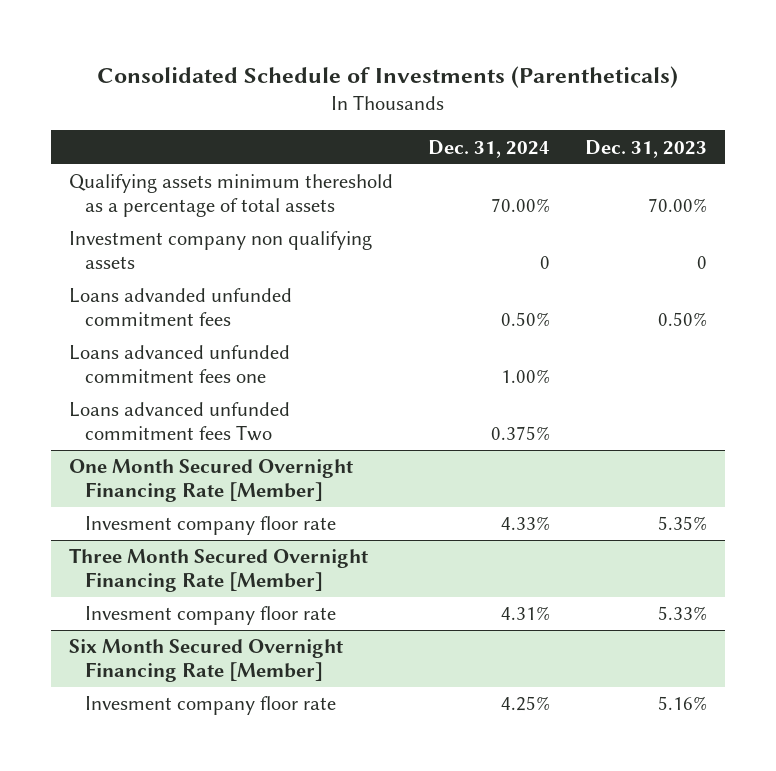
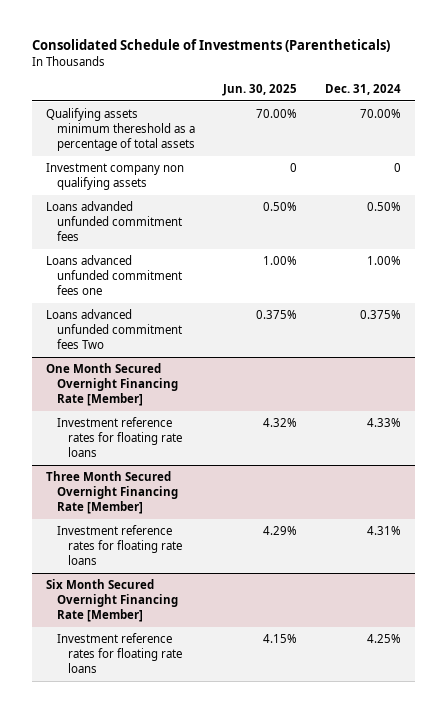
[585,139,708,158] Dec. 31, 2023 -> none
none -> [222,84,298,97] Jun. 30, 2025
[85,516,337,536] Invesment company floor rate -> [57,417,183,457] Investment reference rates for floating rate loans
[85,606,337,626] Invesment company floor rate -> [57,525,183,565] Investment reference rates for floating rate loans
[85,696,337,716] Invesment company floor rate -> [57,633,183,673] Investment reference rates for floating rate loans

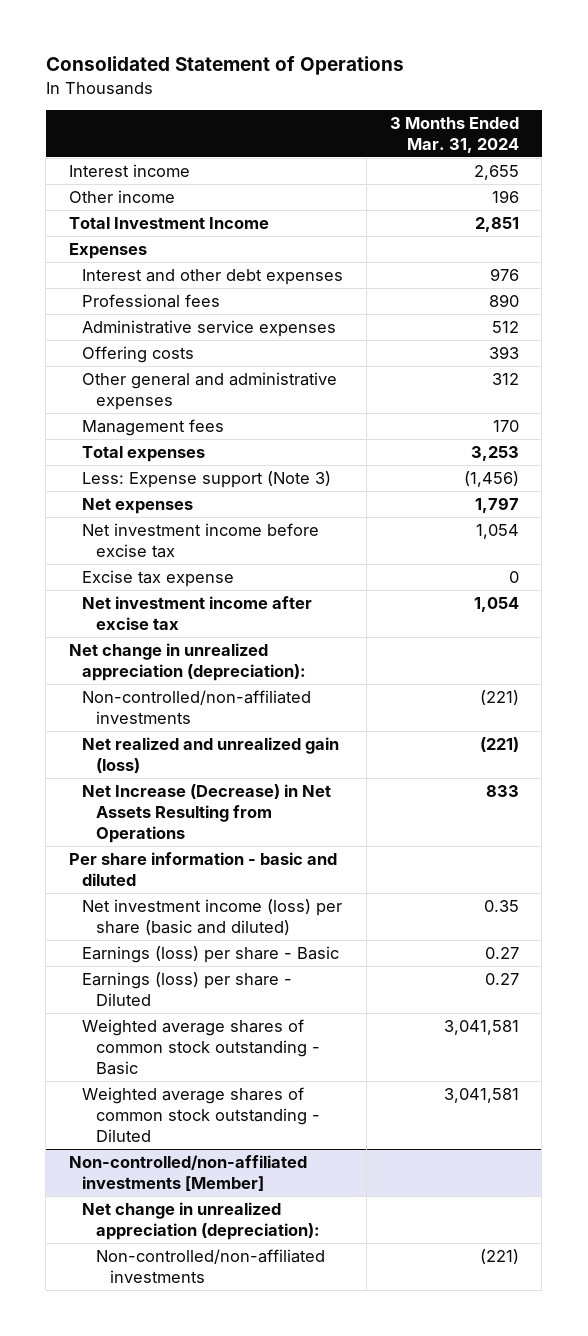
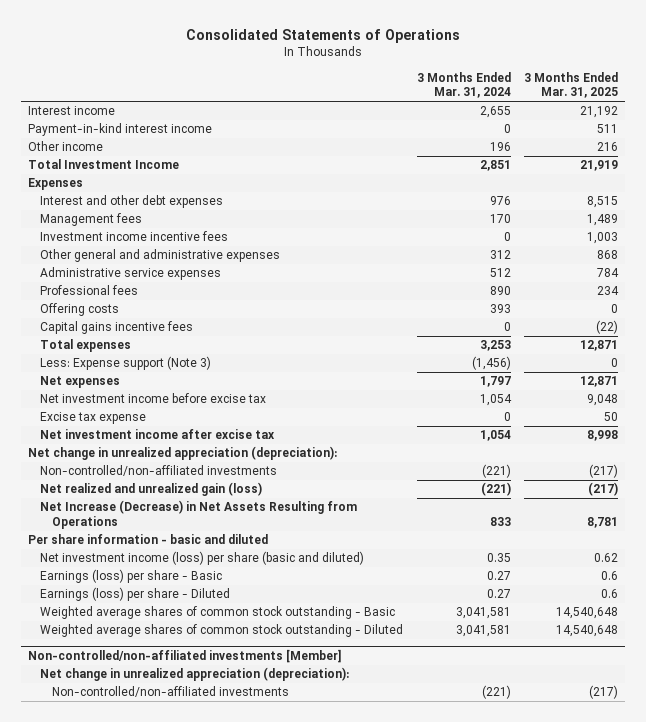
[45,56,404,76] Consolidated Statement of Operations -> [185,29,460,44] Consolidated Statements of Operations
none -> [523,71,618,99] 3 Months Ended Mar. 31, 2025
none -> [28,123,213,137] Payment-in-kind interest income
[82,418,225,436] Management fees -> [40,213,143,227] Management fees
none -> [40,231,229,242] Investment income incentive fees
[82,371,338,410] Other general and administrative expenses -> [40,249,281,263] Other general and administrative expenses
[82,293,221,308] Professional fees -> [40,285,139,296] Professional fees
none -> [40,321,194,335] Capital gains incentive fees

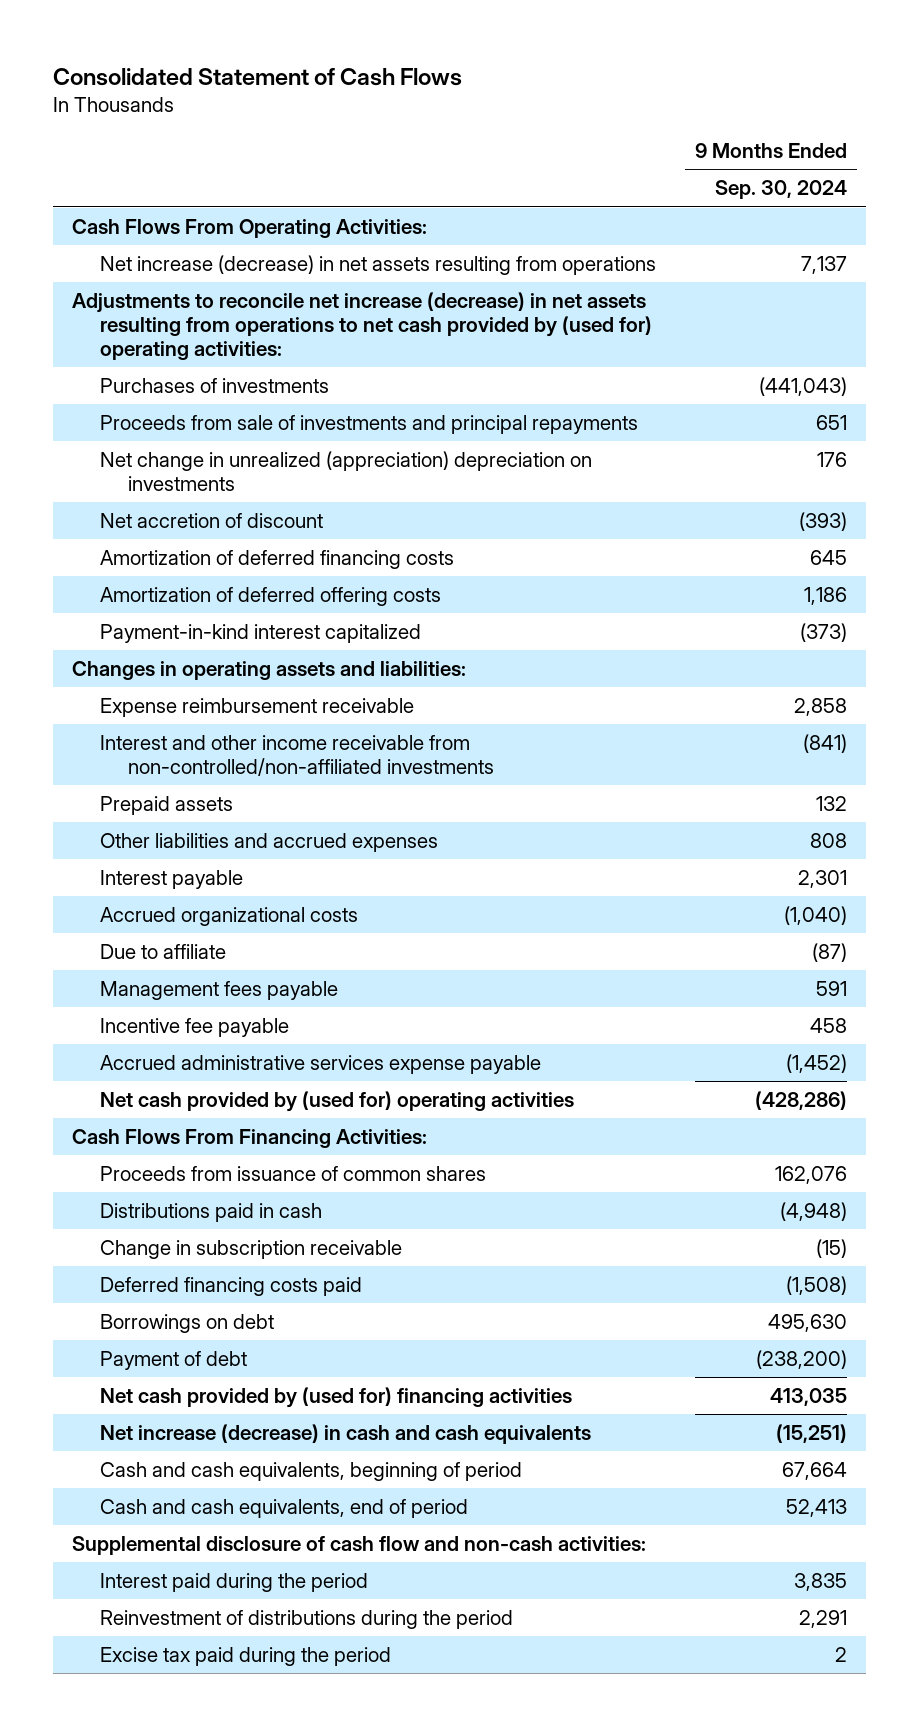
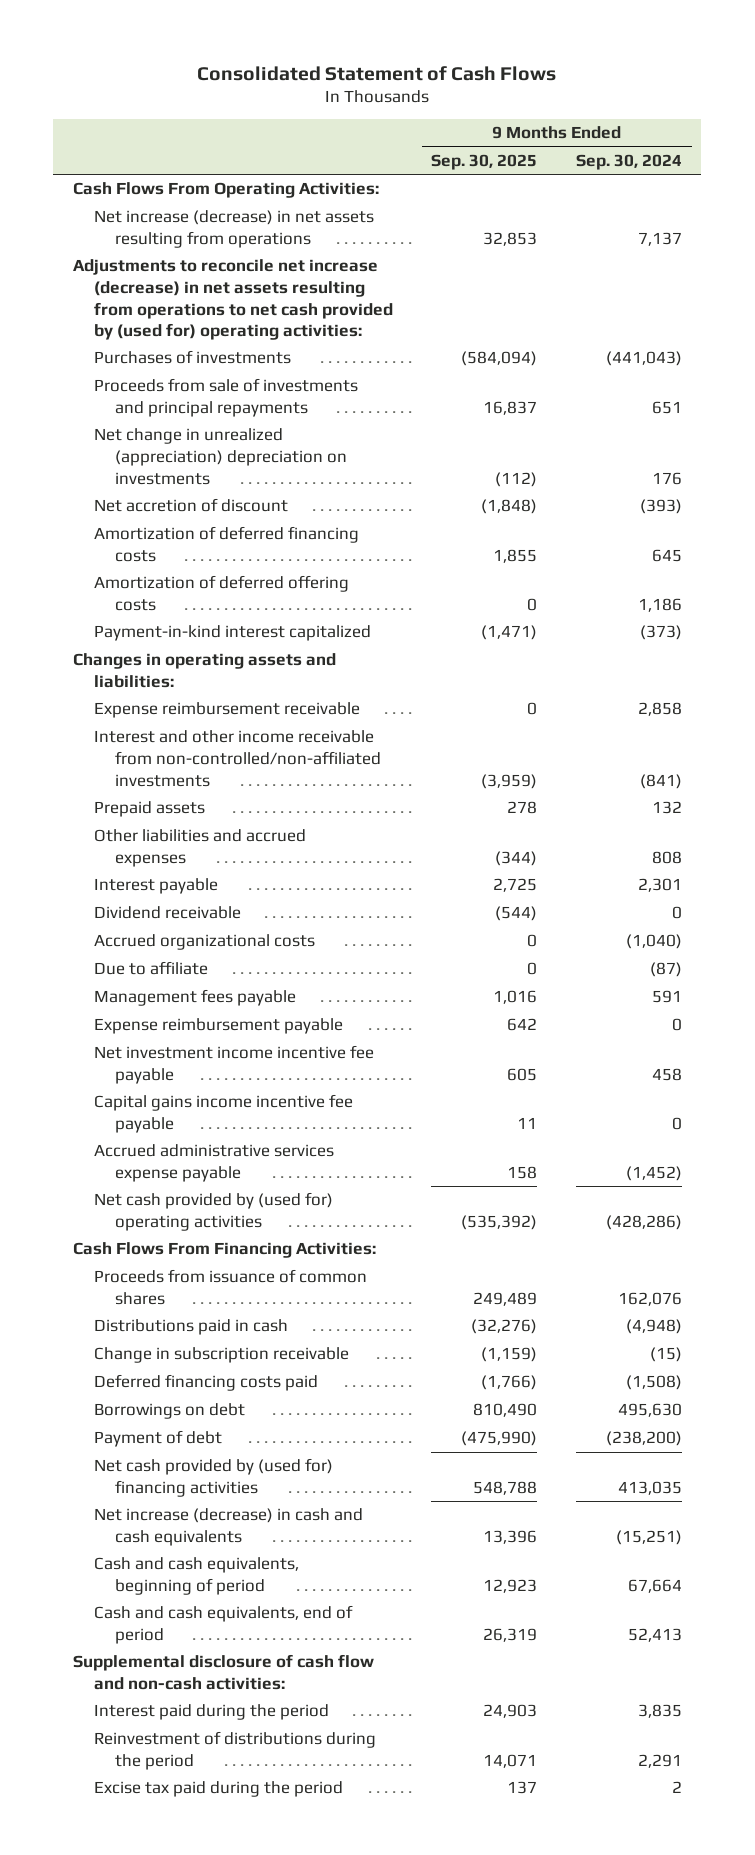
none -> [431,154,538,171] Sep. 30, 2025
none -> [93,906,241,920] Dividend receivable
none -> [93,1018,343,1035] Expense reimbursement payable
[100,1017,290,1037] Incentive fee payable -> [93,1045,374,1084] Net investment income incentive fee payable
none -> [93,1094,353,1133] Capital gains income incentive fee payable

